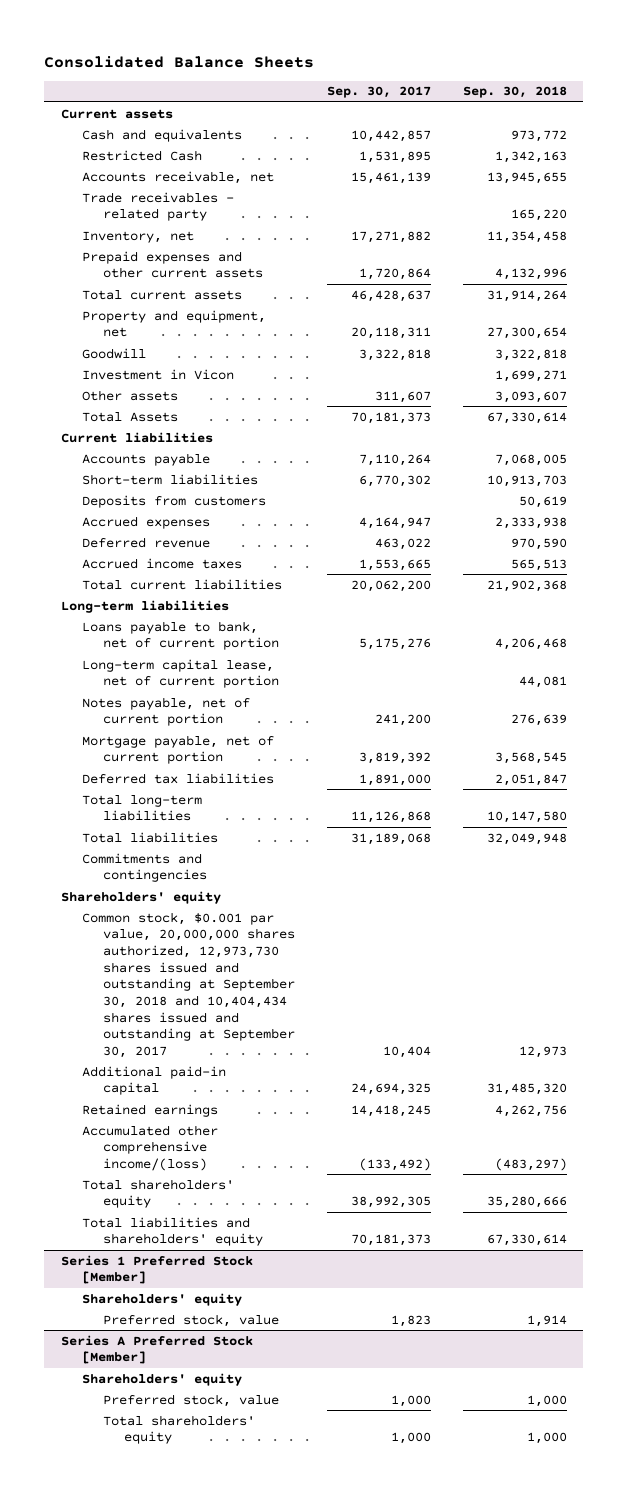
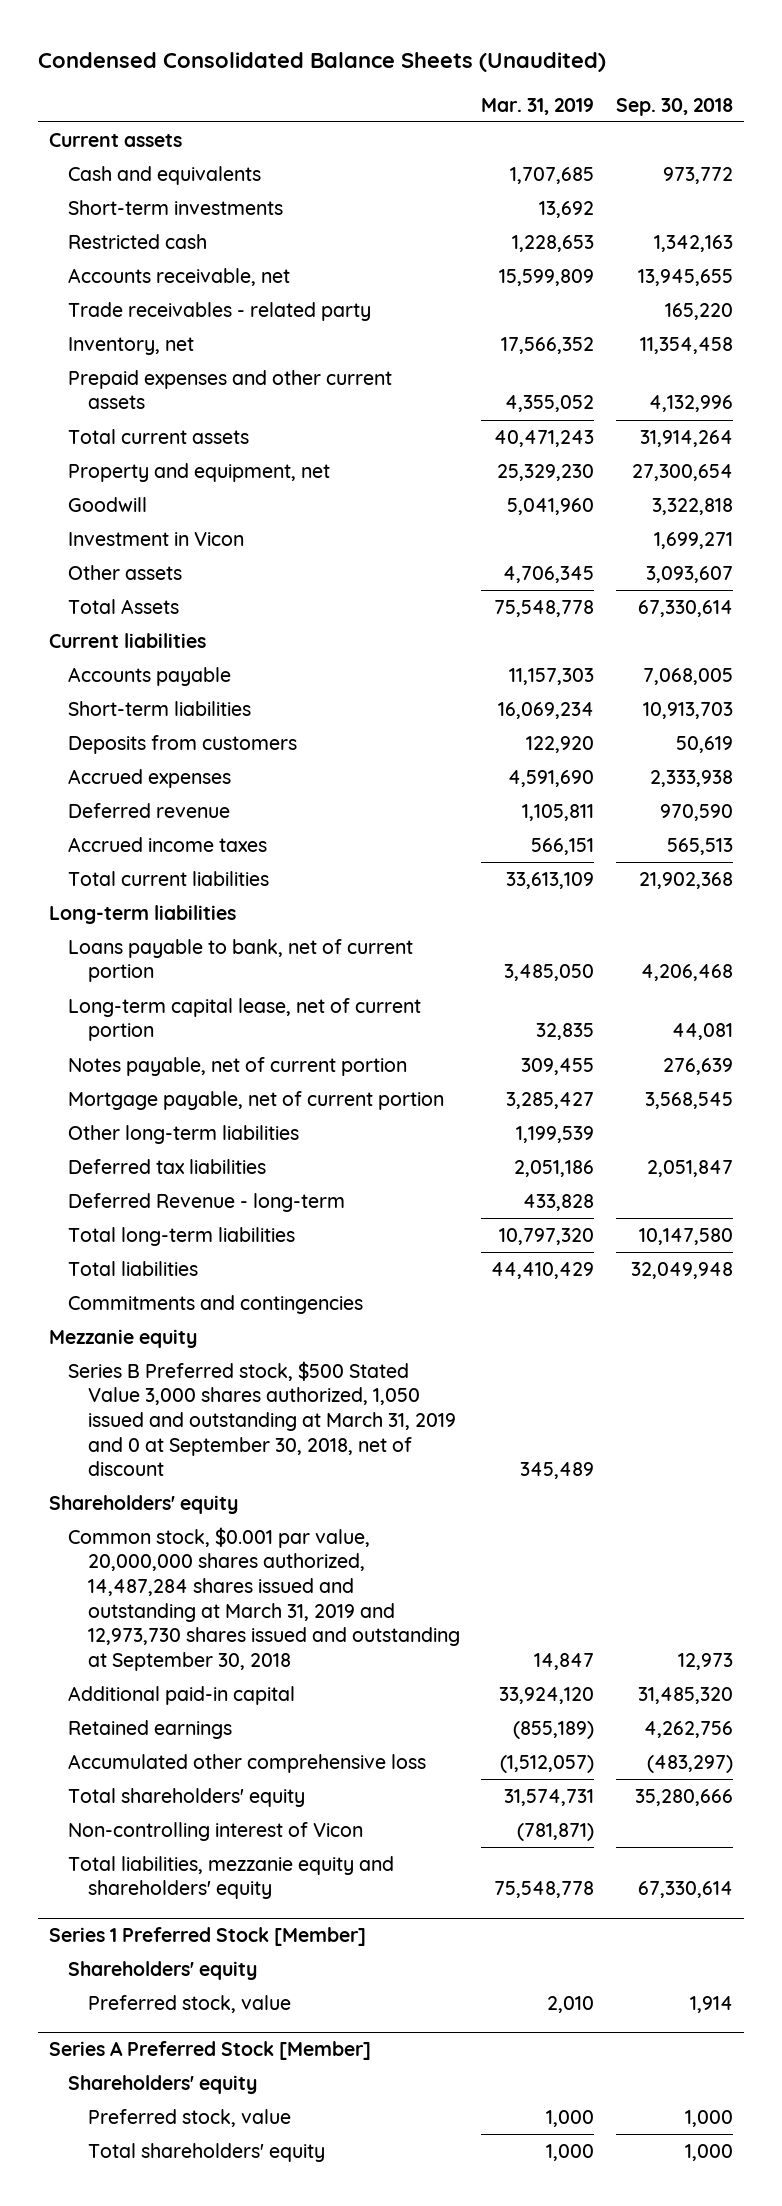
[44,55,315,68] Consolidated Balance Sheets -> [38,52,607,73] Condensed Consolidated Balance Sheets (Unaudited)
[326,86,431,99] Sep. 30, 2017 -> none
none -> [481,97,595,115] Mar. 31, 2019
none -> [68,199,284,215] Short-term investments
[81,149,202,161] Restricted Cash -> [68,233,208,249] Restricted cash
none -> [68,1124,300,1144] Other long-term liabilities
none -> [68,1192,346,1212] Deferred Revenue - long-term
none -> [49,1328,198,1348] Mezzanie equity
none -> [68,1360,456,1477] Series B Preferred stock, $500 Stated Value 3,000 shares authorized, 1,050 issued and outstanding at March 31, 2019 and 0 at September 30, 2018, net of discount
[81,911,295,1059] Common stock, $0.001 par value, 20,000,000 shares authorized, 12,973,730 shares issued and outstanding at September 30, 2018 and 10,404,434 shares issued and outstanding at September 30, 2017 -> [68,1526,460,1671] Common stock, $0.001 par value, 20,000,000 shares authorized, 14,487,284 shares issued and outstanding at March 31, 2019 and 12,973,730 shares issued and outstanding at September 30, 2018
[81,1124,218,1172] Accumulated other comprehensive income/(loss) -> [68,1753,427,1773] Accumulated other comprehensive loss
none -> [68,1821,364,1841] Non-controlling interest of Vicon
[81,1216,263,1247] Total liabilities and shareholders' equity -> [68,1855,395,1900] Total liabilities, mezzanie equity and shareholders' equity

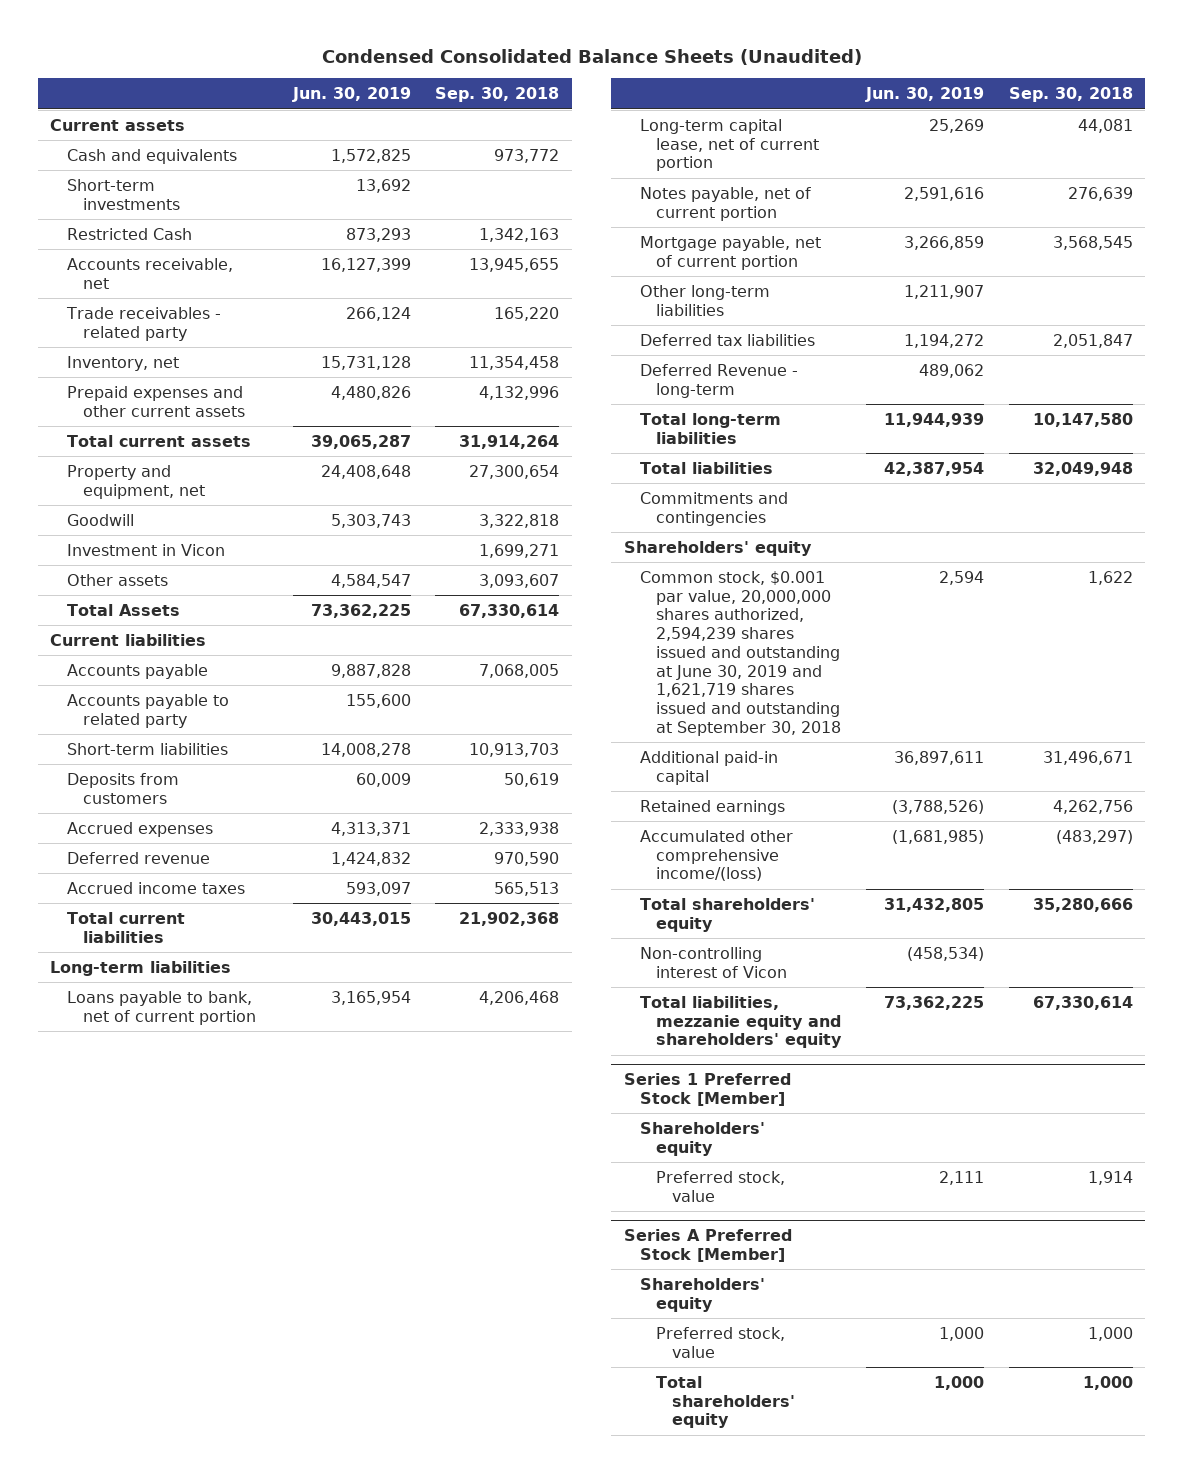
[481,97,595,115] Mar. 31, 2019 -> none
none -> [291,87,411,103] Jun. 30, 2019
[68,233,208,249] Restricted cash -> [66,227,192,240] Restricted Cash
none -> [66,693,229,728] Accounts payable to related party
[49,1328,198,1348] Mezzanie equity -> none
[68,1360,456,1477] Series B Preferred stock, $500 Stated Value 3,000 shares authorized, 1,050 issued and outstanding at March 31, 2019 and 0 at September 30, 2018, net of discount -> none
[68,1526,460,1671] Common stock, $0.001 par value, 20,000,000 shares authorized, 14,487,284 shares issued and outstanding at March 31, 2019 and 12,973,730 shares issued and outstanding at September 30, 2018 -> [639,570,842,736] Common stock, $0.001 par value, 20,000,000 shares authorized, 2,594,239 shares issued and outstanding at June 30, 2019 and 1,621,719 shares issued and outstanding at September 30, 2018
[677,1652,733,1670] 12,973 -> [1087,570,1133,585] 1,622
[637,1686,733,1704] 31,485,320 -> [1042,750,1133,765] 31,496,671
[68,1753,427,1773] Accumulated other comprehensive loss -> [639,829,793,882] Accumulated other comprehensive income/(loss)

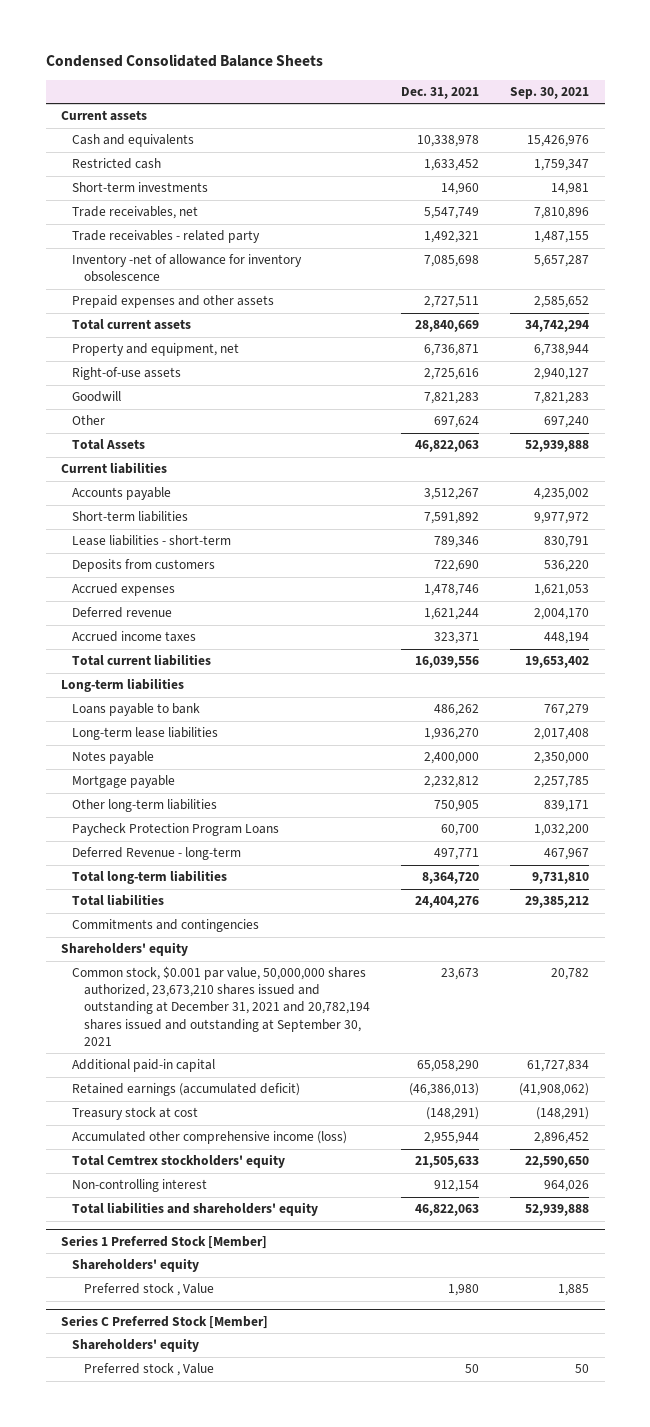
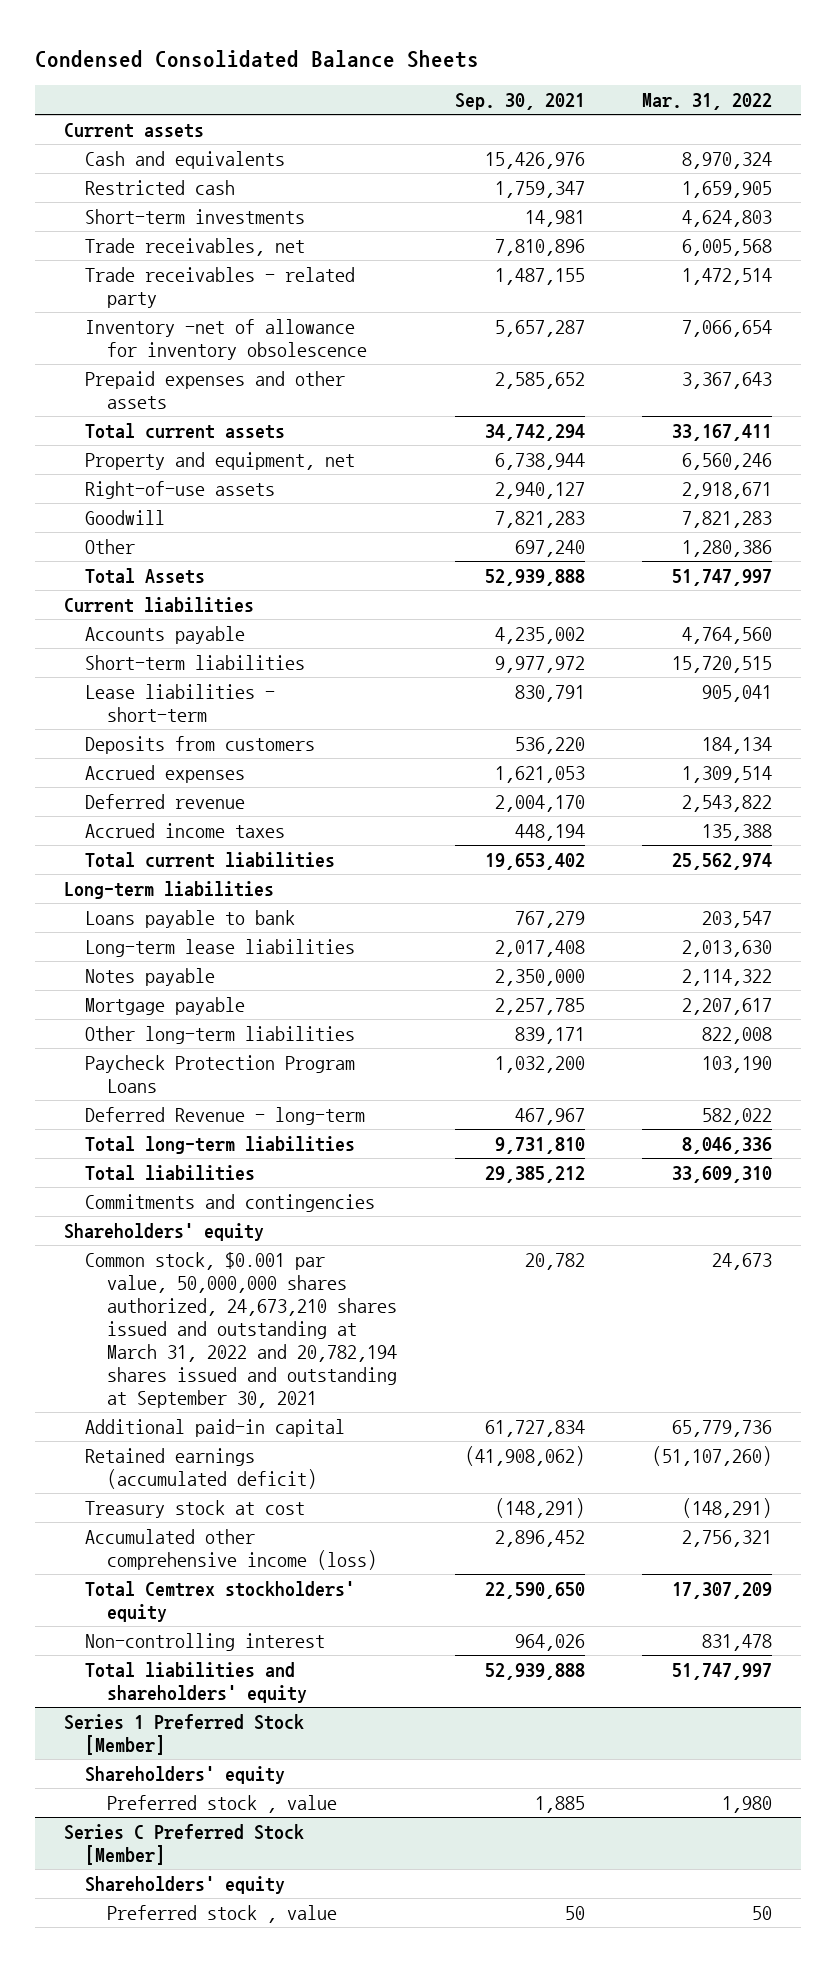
[400,86,479,99] Dec. 31, 2021 -> none
none -> [642,92,773,110] Mar. 31, 2022
[72,966,370,1046] Common stock, $0.001 par value, 50,000,000 shares authorized, 23,673,210 shares issued and outstanding at December 31, 2021 and 20,782,194 shares issued and outstanding at September 30, 2021 -> [85,1251,397,1408] Common stock, $0.001 par value, 50,000,000 shares authorized, 24,673,210 shares issued and outstanding at March 31, 2022 and 20,782,194 shares issued and outstanding at September 30, 2021
[83,1283,214,1297] Preferred stock , Value -> [106,1794,337,1813] Preferred stock , value
[83,1363,214,1377] Preferred stock , Value -> [106,1904,337,1923] Preferred stock , value

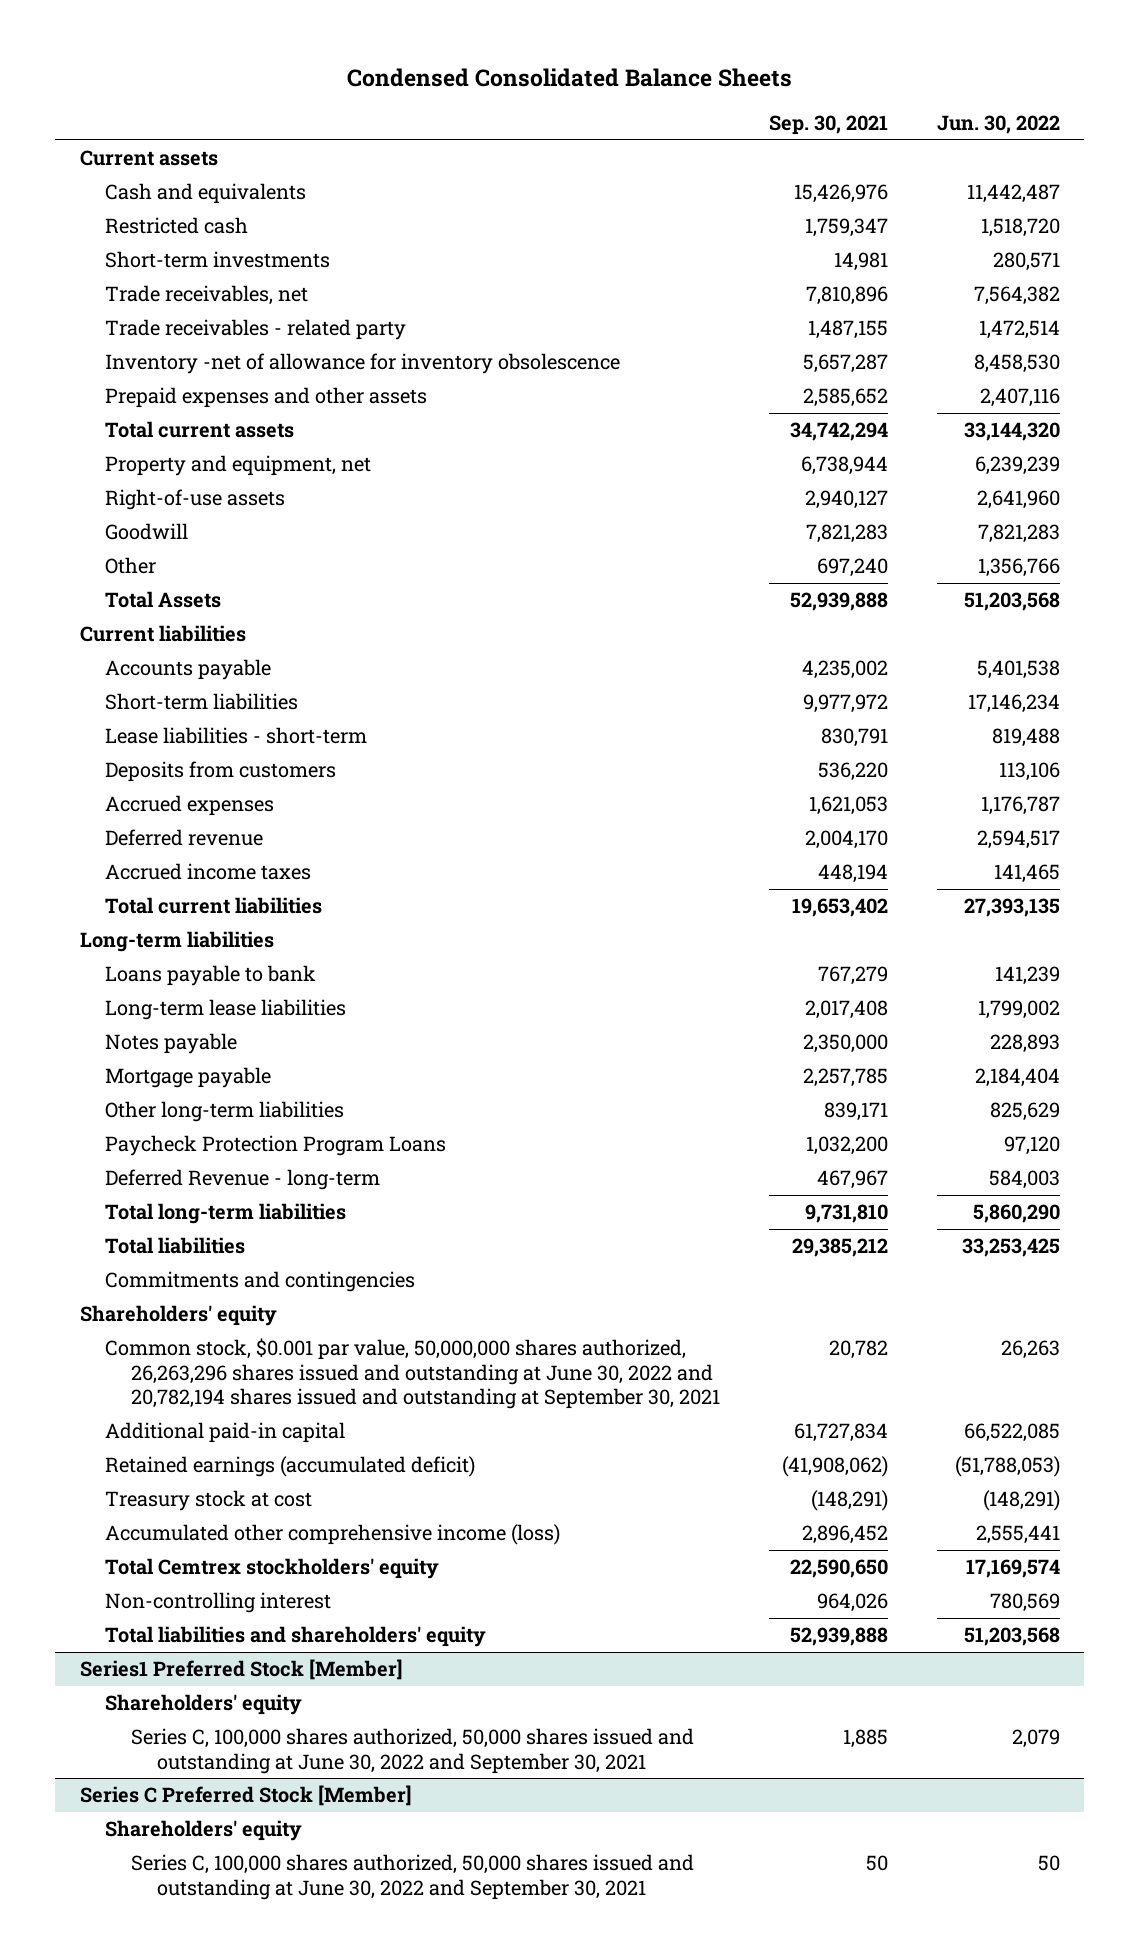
[642,92,773,110] Mar. 31, 2022 -> none
none -> [936,115,1060,135] Jun. 30, 2022
[85,1251,397,1408] Common stock, $0.001 par value, 50,000,000 shares authorized, 24,673,210 shares issued and outstanding at March 31, 2022 and 20,782,194 shares issued and outstanding at September 30, 2021 -> [105,1338,721,1409] Common stock, $0.001 par value, 50,000,000 shares authorized, 26,263,296 shares issued and outstanding at June 30, 2022 and 20,782,194 shares issued and outstanding at September 30, 2021
[64,1713,305,1755] Series 1 Preferred Stock [Member] -> [79,1659,403,1681] Series1 Preferred Stock [Member]
[106,1794,337,1813] Preferred stock , value -> [131,1728,695,1774] Series C, 100,000 shares authorized, 50,000 shares issued and outstanding at June 30, 2022 and September 30, 2021
[106,1904,337,1923] Preferred stock , value -> [131,1854,695,1900] Series C, 100,000 shares authorized, 50,000 shares issued and outstanding at June 30, 2022 and September 30, 2021

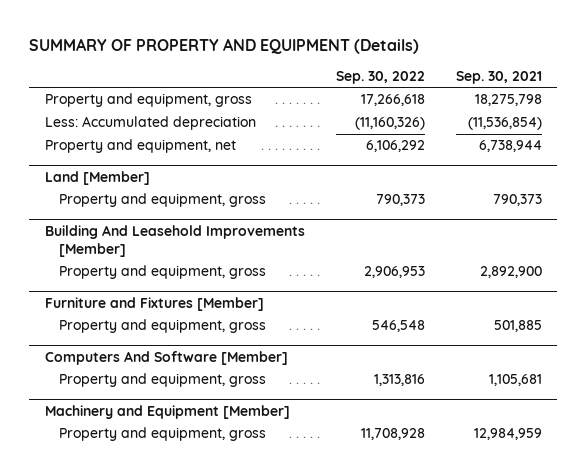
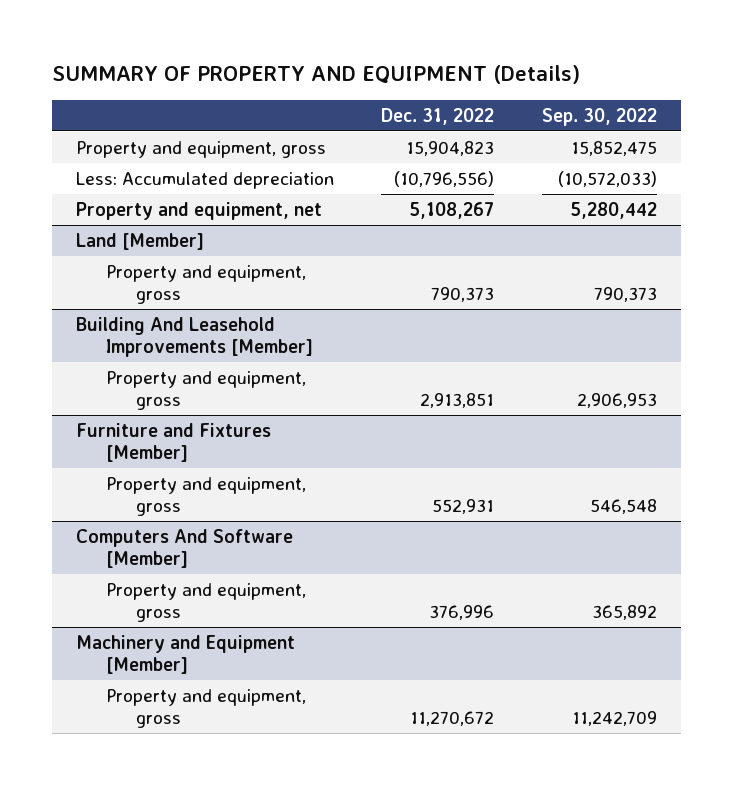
[455,71,542,85] Sep. 30, 2021 -> none
none -> [381,107,495,125] Dec. 31, 2022
[360,94,425,107] 17,266,618 -> [571,140,658,156] 15,852,475
[354,117,425,131] (11,160,326) -> [558,170,658,187] (10,572,033)
[365,140,425,153] 6,106,292 -> [570,201,658,219] 5,280,442
[373,374,425,387] 1,313,816 -> [592,604,658,620] 365,892
[360,428,425,441] 11,708,928 -> [572,710,658,726] 11,242,709

